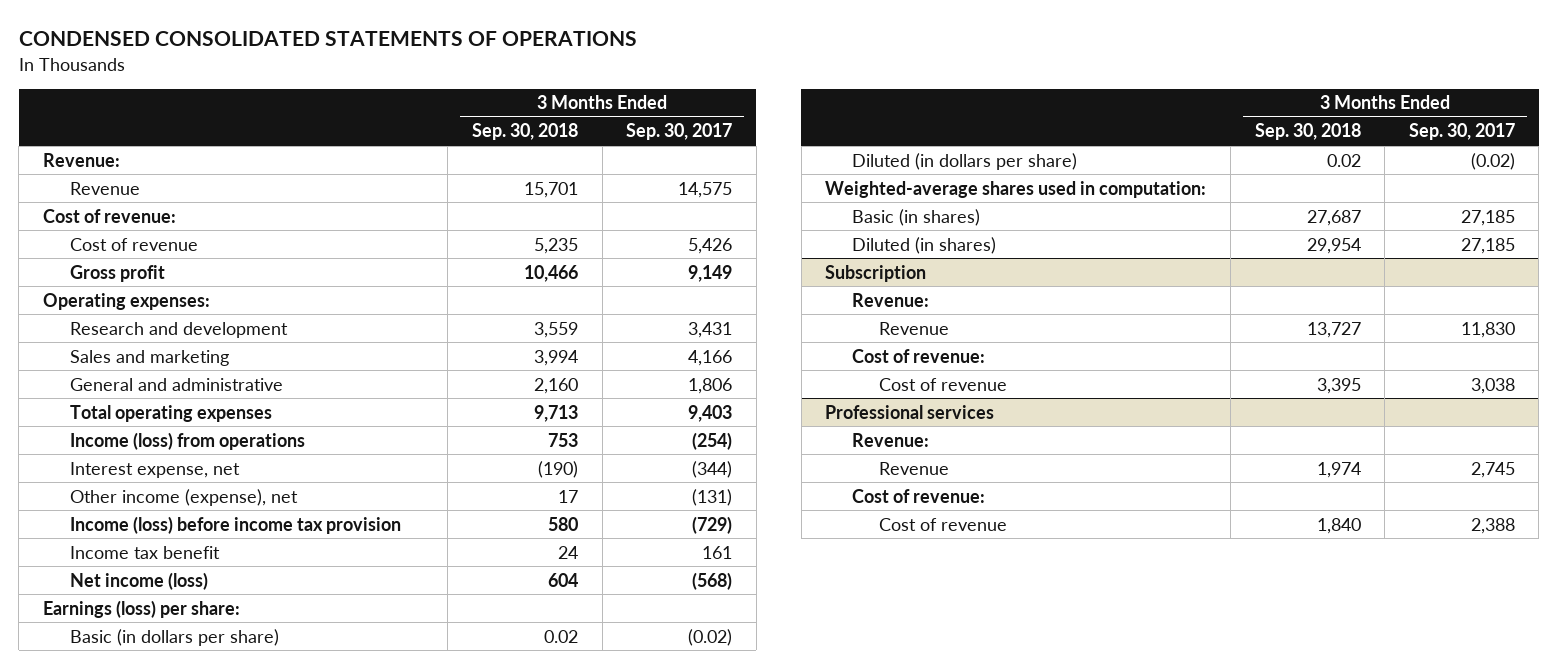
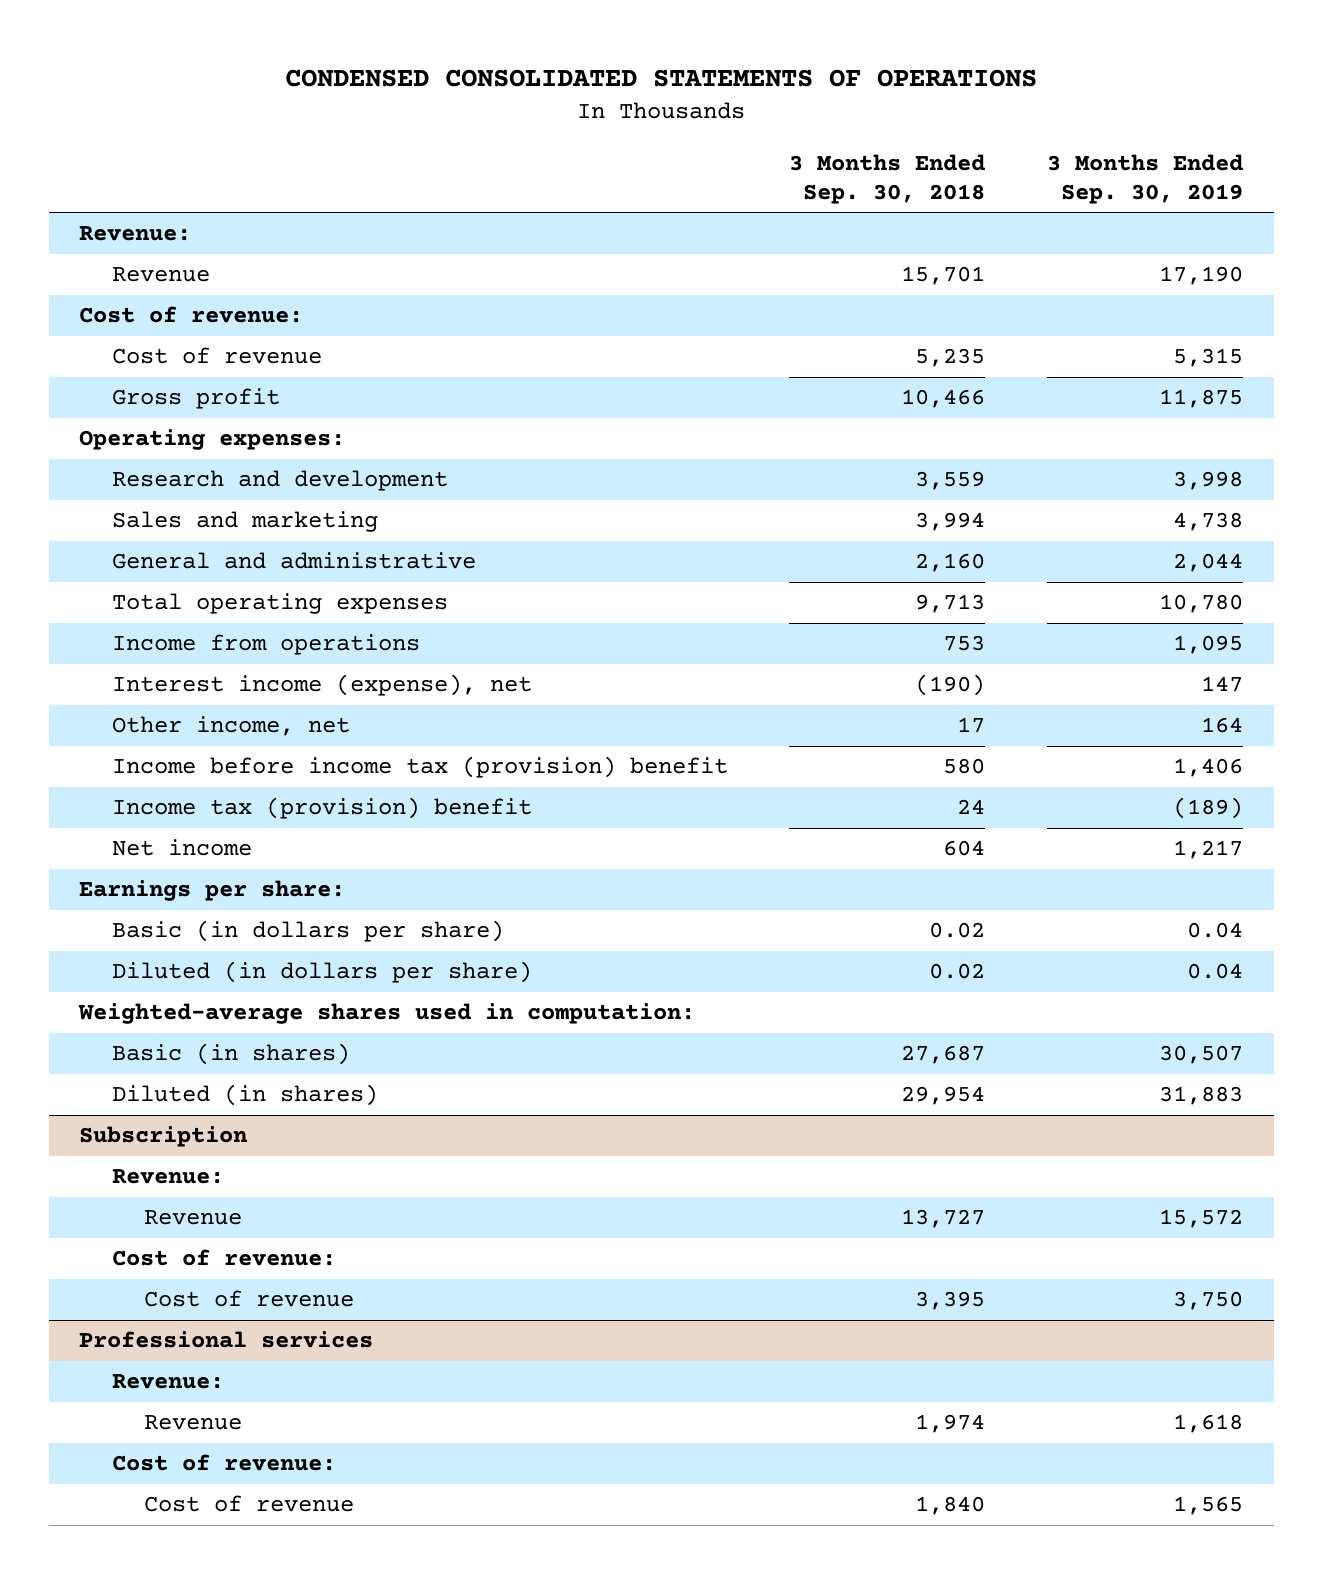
[626,123,733,141] Sep. 30, 2017 -> none
none -> [1047,153,1244,205] 3 Months Ended Sep. 30, 2019
[69,431,305,450] Income (loss) from operations -> [111,634,420,656] Income from operations
[69,461,240,478] Interest expense, net -> [111,674,532,697] Interest income (expense), net
[69,488,298,506] Other income (expense), net -> [111,716,350,737] Other income, net
[69,515,401,534] Income (loss) before income tax provision -> [111,756,728,779] Income before income tax (provision) benefit
[69,545,220,559] Income tax benefit -> [111,797,532,820] Income tax (provision) benefit
[69,571,208,590] Net income (loss) -> [111,839,252,857] Net income
[42,599,240,618] Earnings (loss) per share: -> [79,880,346,902] Earnings per share:

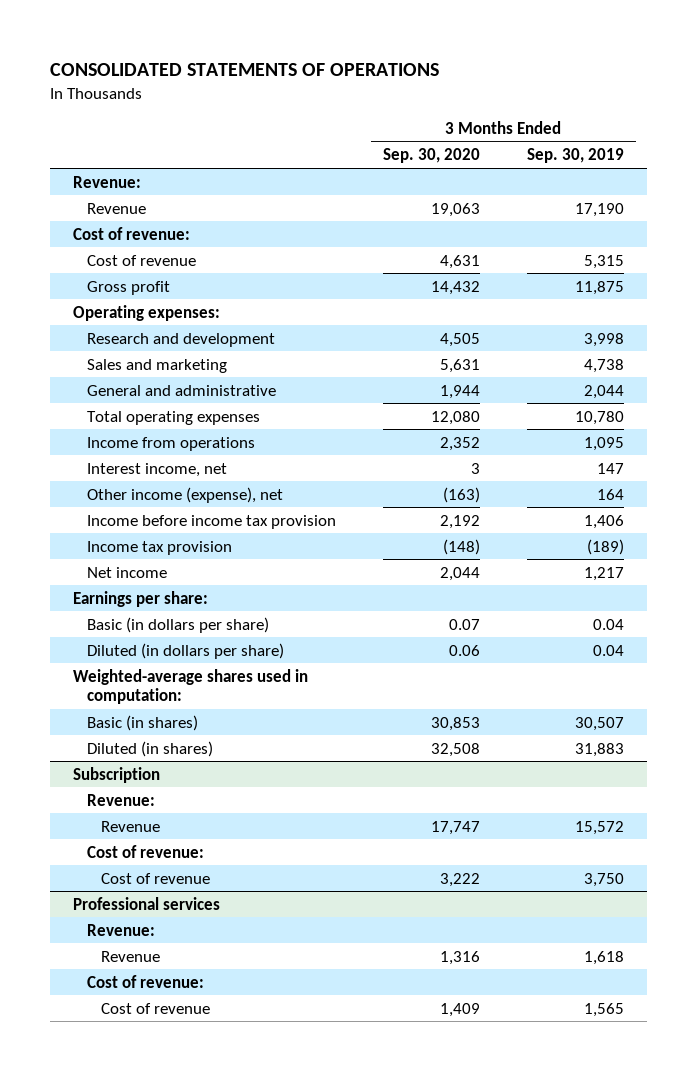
[285,68,1038,87] CONDENSED CONSOLIDATED STATEMENTS OF OPERATIONS -> [49,62,439,76] CONSOLIDATED STATEMENTS OF OPERATIONS
[789,153,986,205] 3 Months Ended Sep. 30, 2018 -> none
none -> [382,148,480,164] Sep. 30, 2020
[111,674,532,697] Interest income (expense), net -> [86,462,227,477] Interest income, net
[111,716,350,737] Other income, net -> [86,486,283,503] Other income (expense), net
[111,756,728,779] Income before income tax (provision) benefit -> [86,514,336,529] Income before income tax provision
[111,797,532,820] Income tax (provision) benefit -> [86,540,232,555] Income tax provision

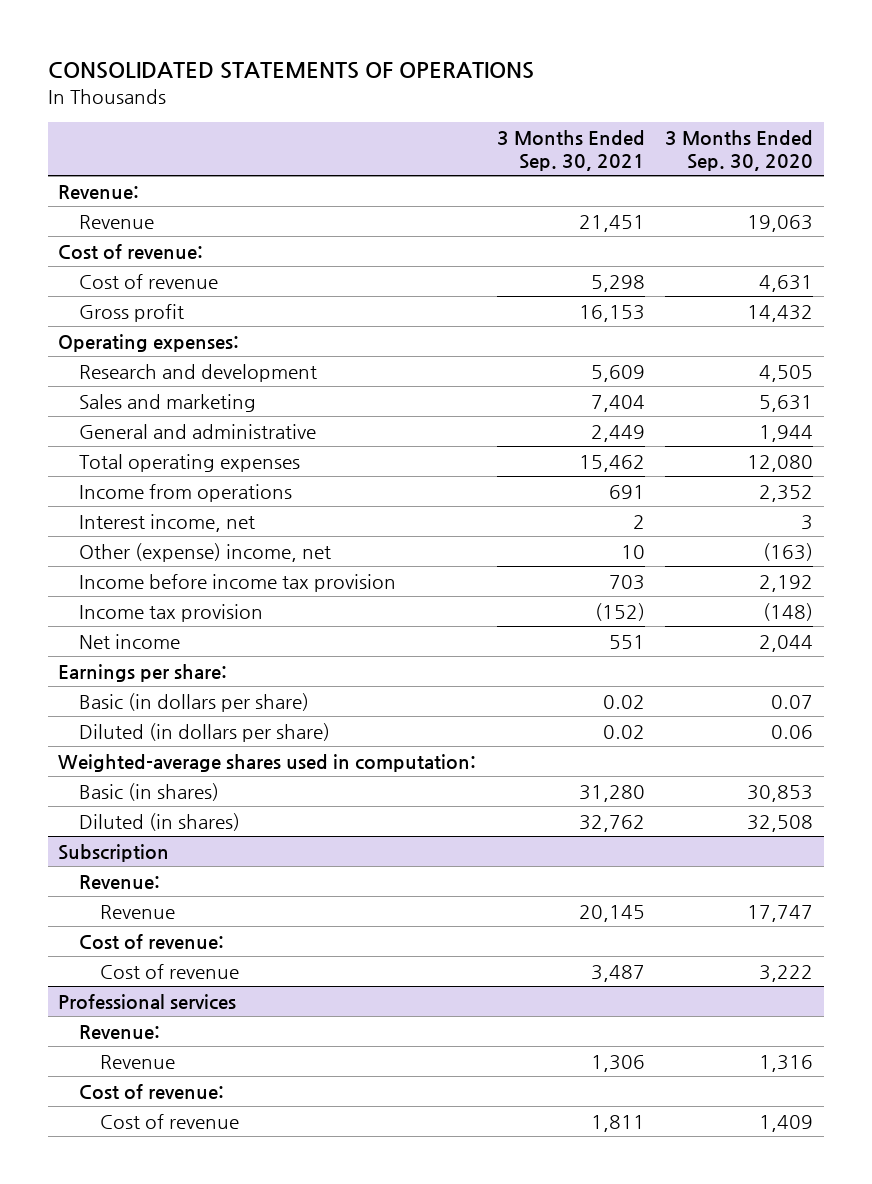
[526,148,624,164] Sep. 30, 2019 -> none
none -> [496,129,645,172] 3 Months Ended Sep. 30, 2021
[86,486,283,503] Other income (expense), net -> [79,542,332,562] Other (expense) income, net

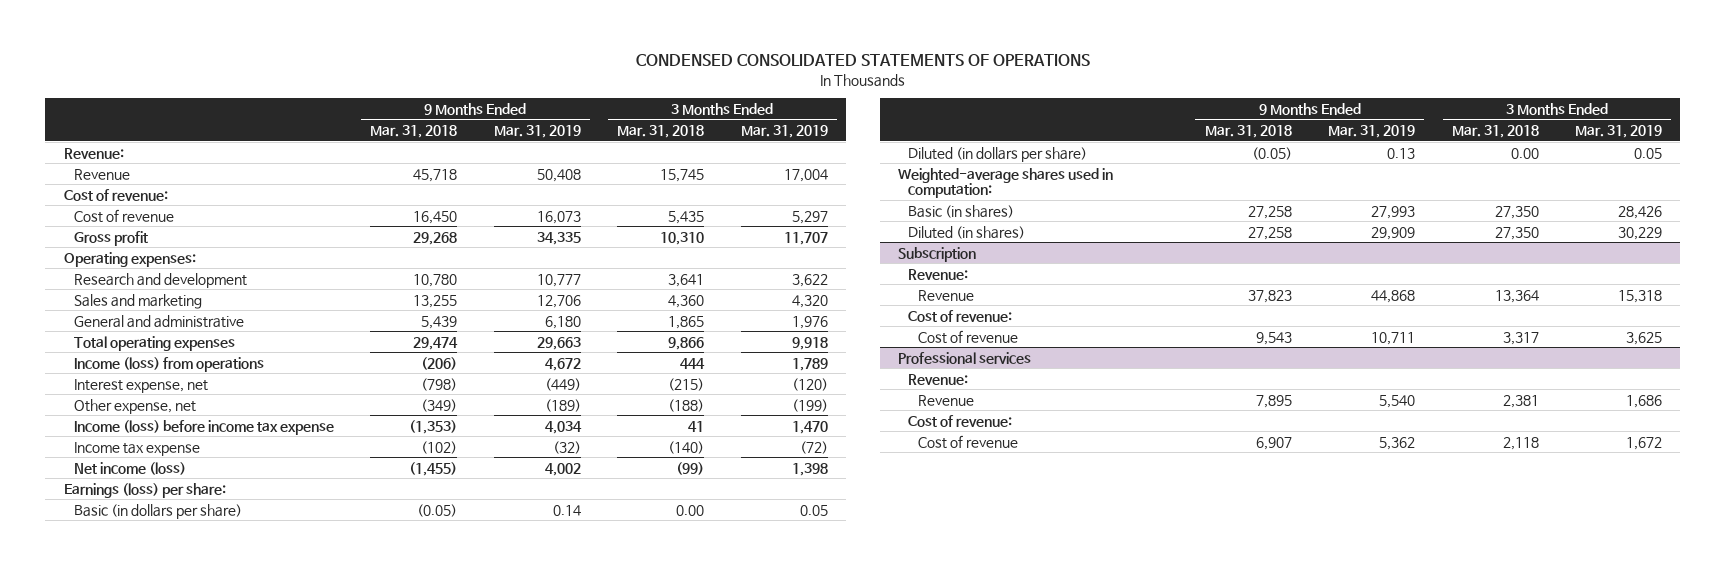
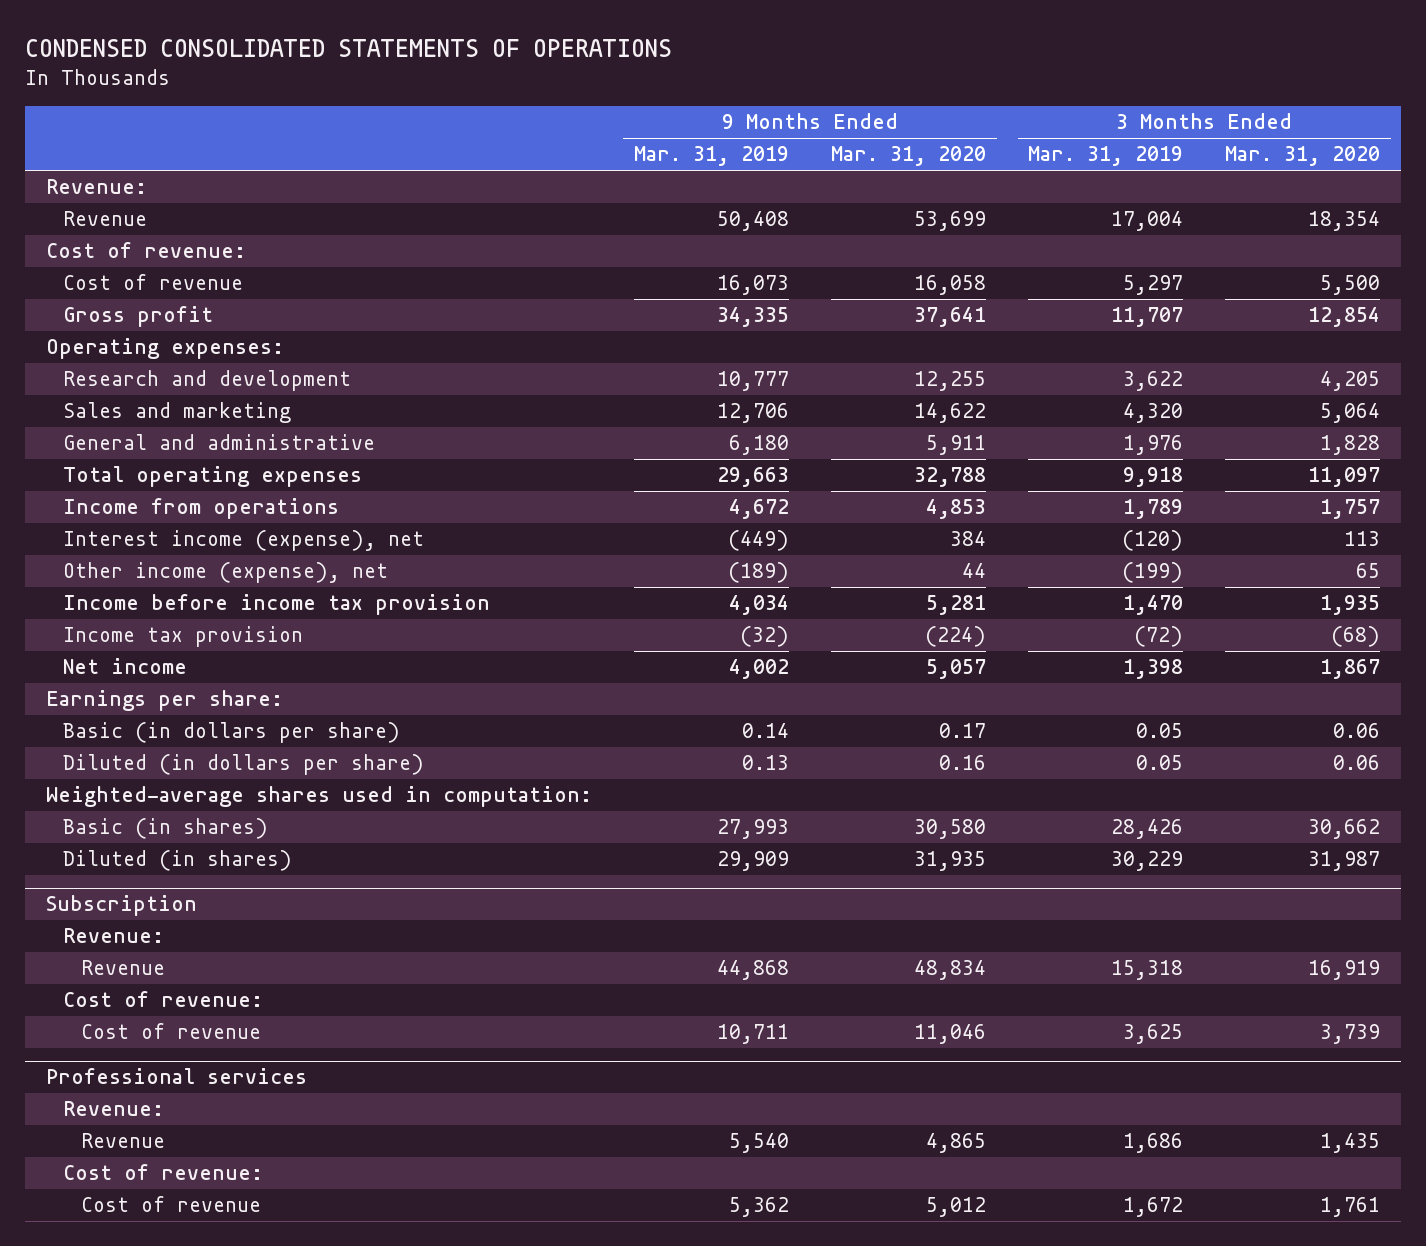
[370,125,458,139] Mar. 31, 2018 -> none
[617,125,705,139] Mar. 31, 2018 -> none
none -> [831,146,987,167] Mar. 31, 2020
none -> [1225,146,1381,167] Mar. 31, 2020
[73,356,264,372] Income (loss) from operations -> [63,498,340,520] Income from operations
[73,378,208,393] Interest expense, net -> [63,530,425,552] Interest income (expense), net
[73,398,196,414] Other expense, net -> [63,562,389,584] Other income (expense), net
[73,419,334,435] Income (loss) before income tax expense -> [63,594,491,616] Income before income tax provision
[73,441,200,456] Income tax expense -> [63,626,304,648] Income tax provision
[73,461,186,475] Net income (loss) -> [63,658,188,675] Net income
[63,482,226,498] Earnings (loss) per share: -> [45,690,283,712] Earnings per share:

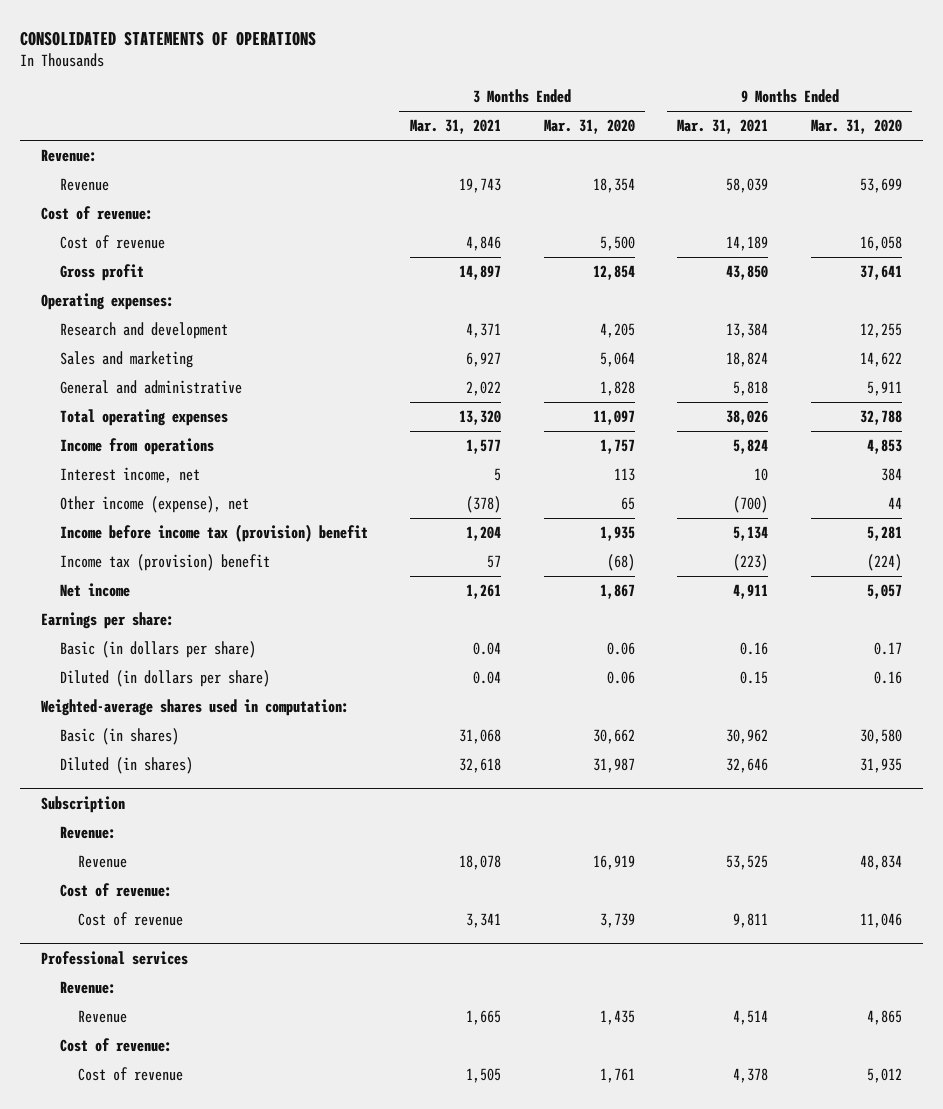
[24,39,672,58] CONDENSED CONSOLIDATED STATEMENTS OF OPERATIONS -> [19,30,316,46] CONSOLIDATED STATEMENTS OF OPERATIONS
[634,146,790,167] Mar. 31, 2019 -> none
[1028,146,1184,167] Mar. 31, 2019 -> none
none -> [410,119,502,135] Mar. 31, 2021
none -> [677,119,769,135] Mar. 31, 2021
[63,530,425,552] Interest income (expense), net -> [59,467,200,484] Interest income, net
[63,594,491,616] Income before income tax provision -> [59,524,368,543] Income before income tax (provision) benefit
[63,626,304,648] Income tax provision -> [59,554,270,572] Income tax (provision) benefit

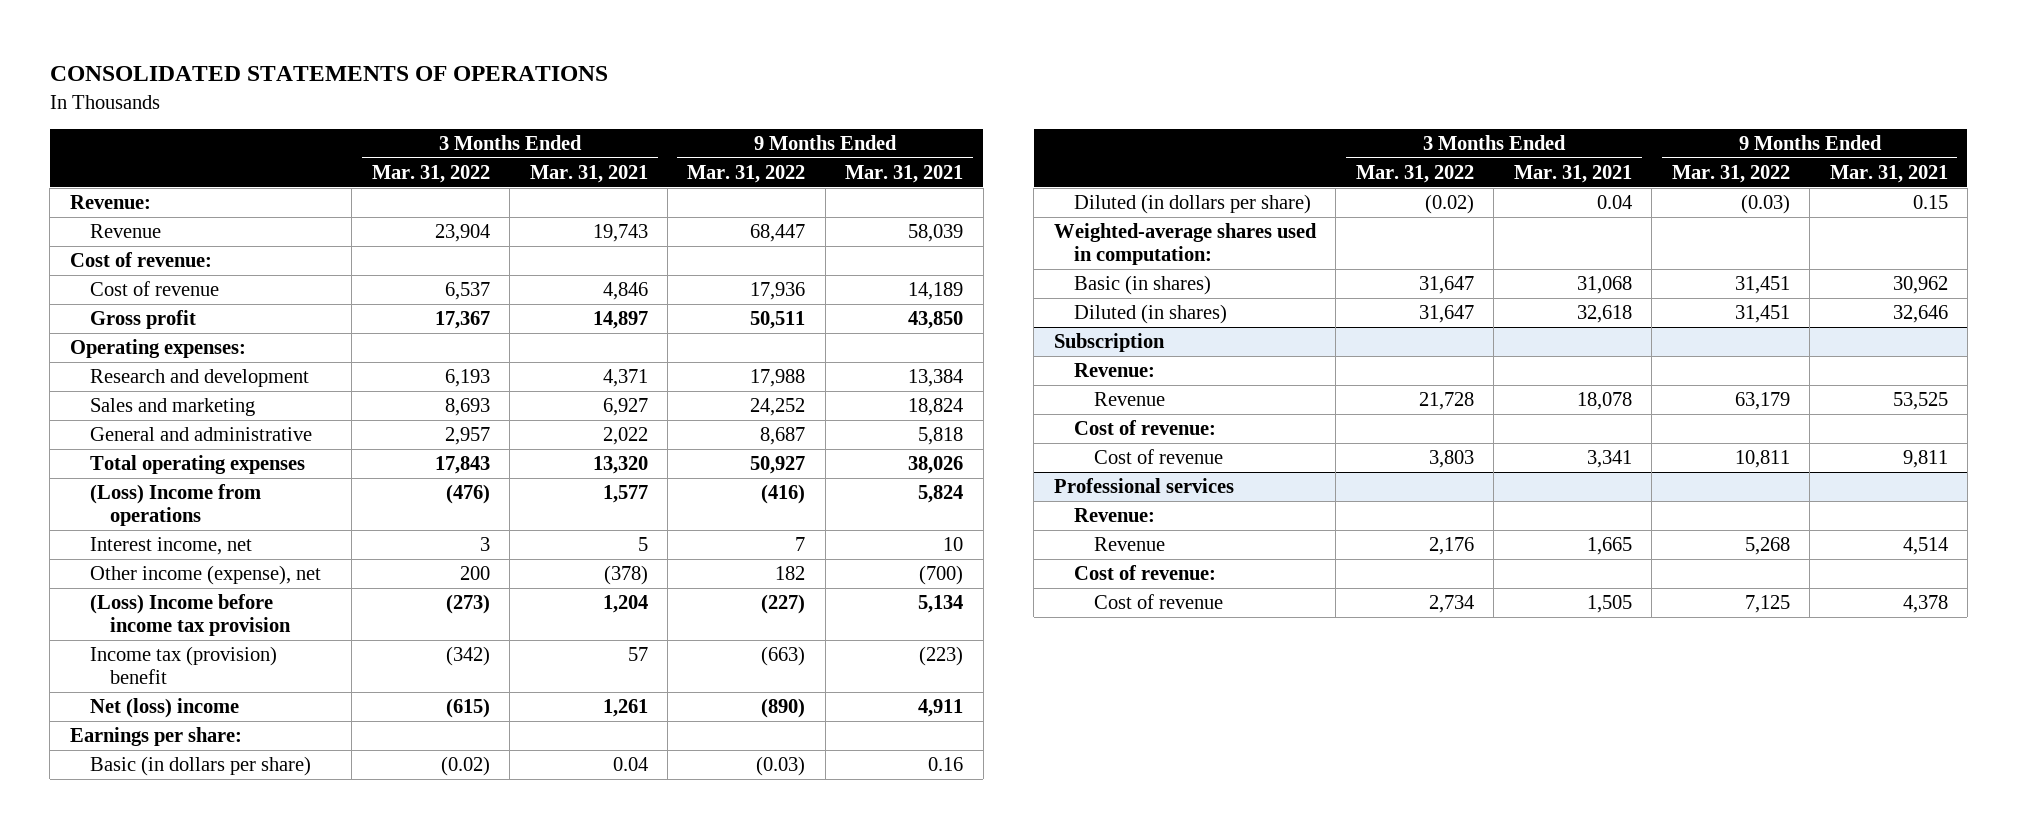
[543,119,635,135] Mar. 31, 2020 -> none
[810,119,902,135] Mar. 31, 2020 -> none
none -> [371,164,490,183] Mar. 31, 2022
none -> [687,164,806,183] Mar. 31, 2022
[59,438,214,456] Income from operations -> [89,484,261,527] (Loss) Income from operations
[59,524,368,543] Income before income tax (provision) benefit -> [89,594,291,637] (Loss) Income before income tax provision
[59,583,130,598] Net income -> [89,698,239,719] Net (loss) income

